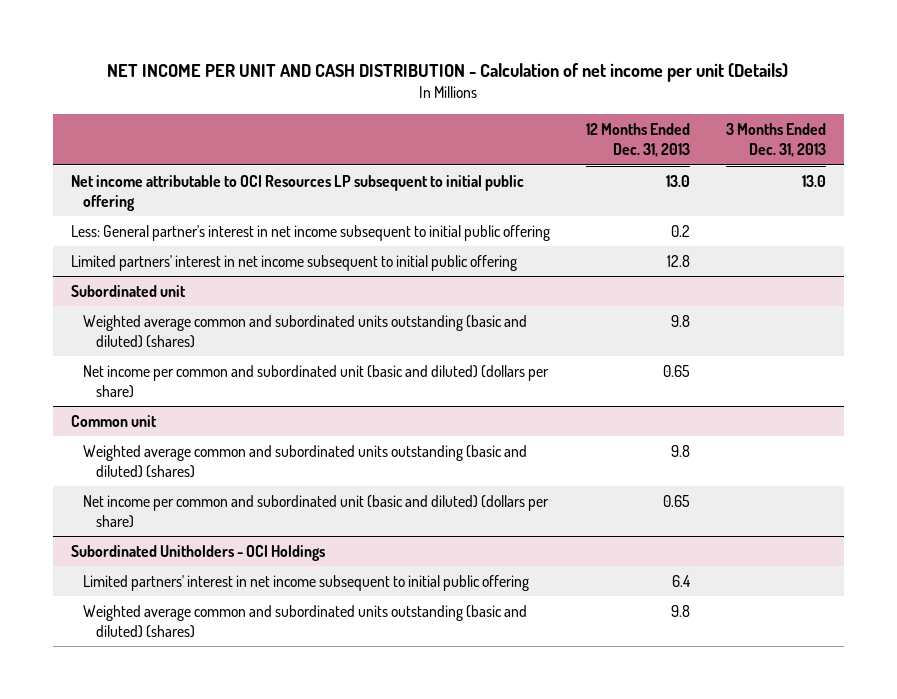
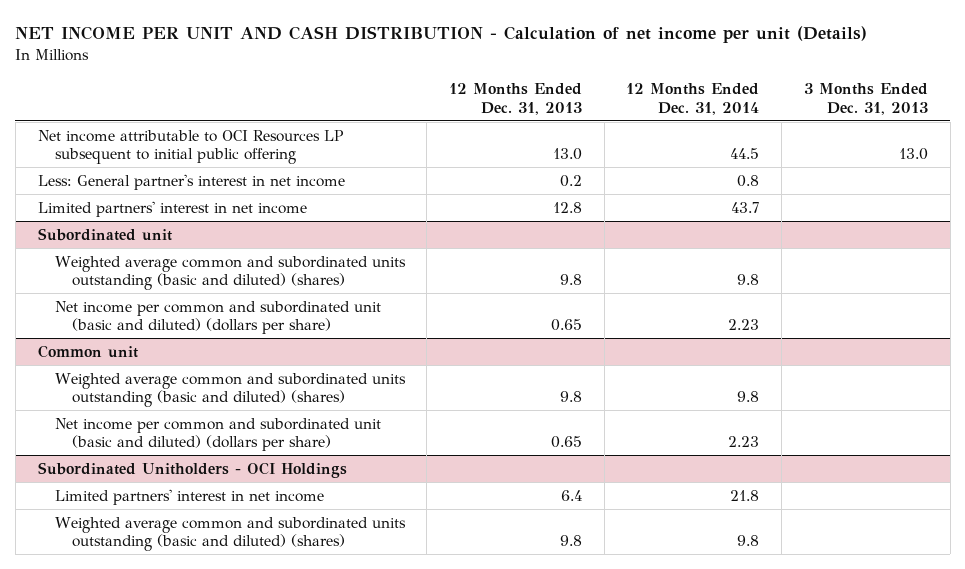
none -> [626,82,760,115] 12 Months Ended Dec. 31, 2014
[70,224,550,241] Less: General partner's interest in net income subsequent to initial public offering -> [37,173,345,190] Less: General partner's interest in net income
[70,254,517,271] Limited partners' interest in net income subsequent to initial public offering -> [37,200,307,217] Limited partners' interest in net income
[83,574,530,591] Limited partners' interest in net income subsequent to initial public offering -> [54,488,324,505] Limited partners' interest in net income

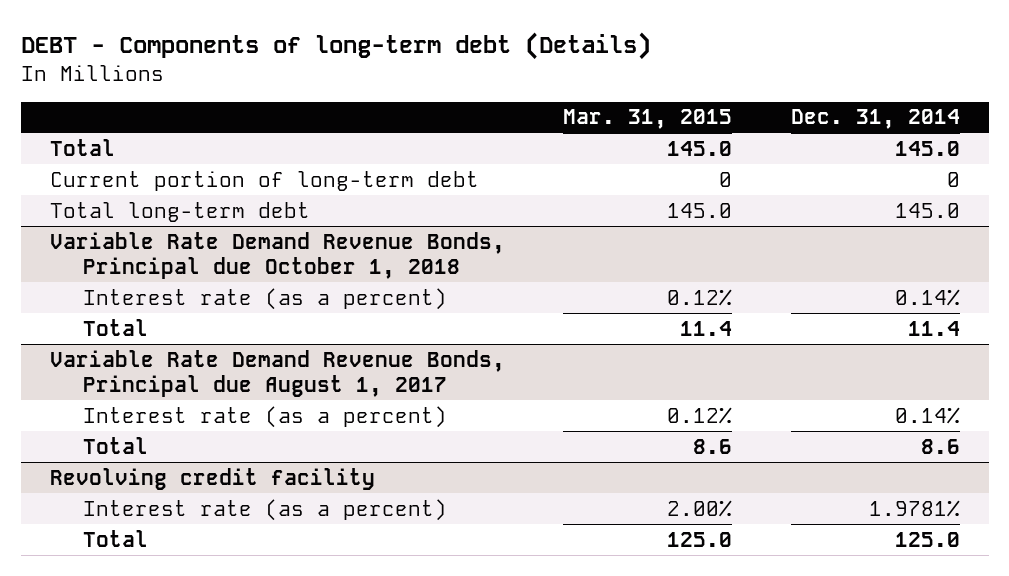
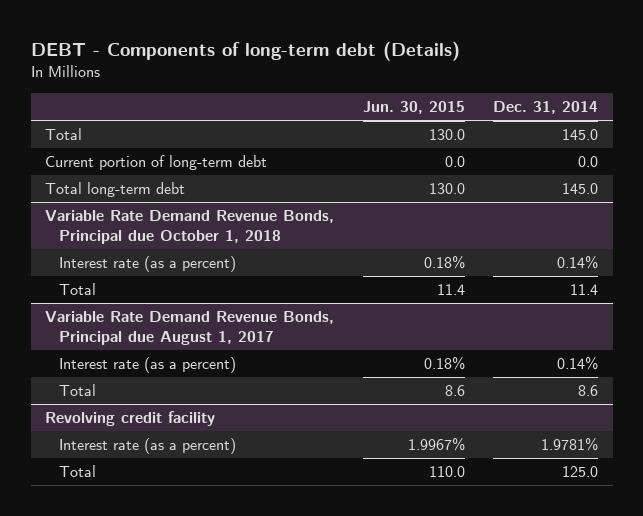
[563,109,733,130] Mar. 31, 2015 -> none
none -> [362,101,465,115] Jun. 30, 2015
[946,171,960,187] 0 -> [578,155,599,167] 0.0

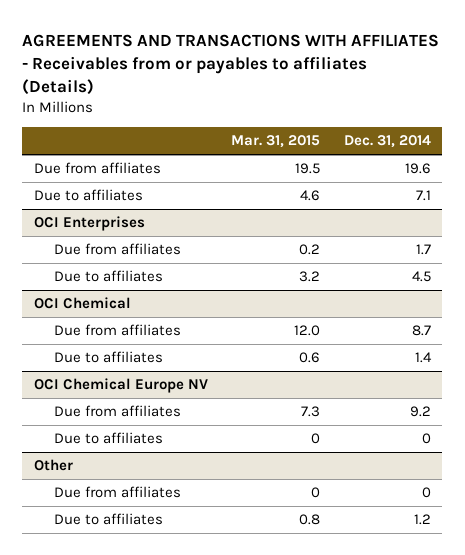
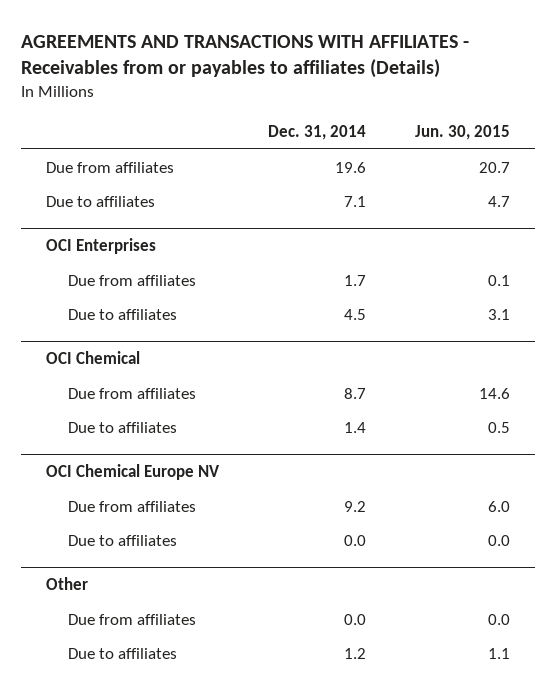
[231,135,321,149] Mar. 31, 2015 -> none
none -> [415,124,511,140] Jun. 30, 2015
[421,433,431,445] 0 -> [343,534,366,546] 0.0
[421,487,431,499] 0 -> [343,613,366,625] 0.0

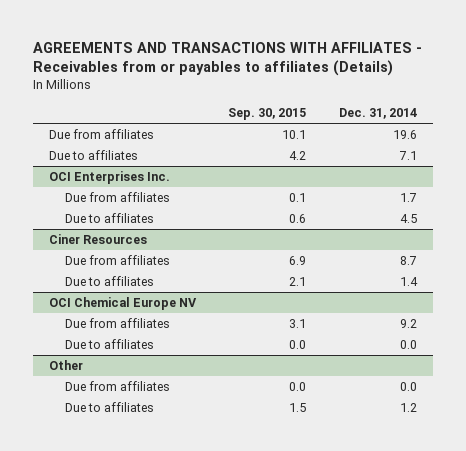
[415,124,511,140] Jun. 30, 2015 -> none
none -> [228,108,307,121] Sep. 30, 2015
[45,238,156,255] OCI Enterprises -> [49,171,171,185] OCI Enterprises Inc.
[45,351,140,365] OCI Chemical -> [49,234,148,245] Ciner Resources

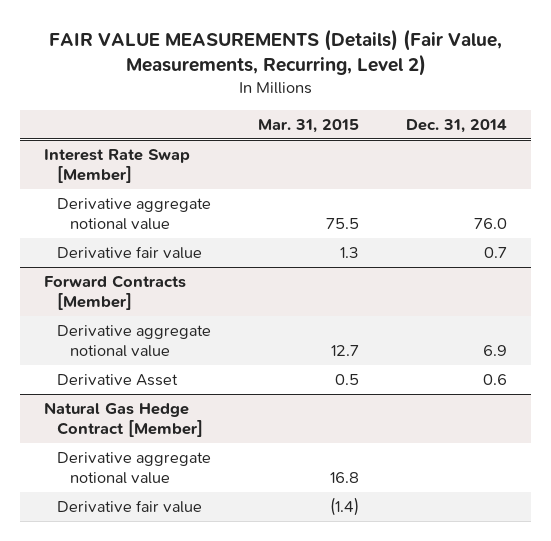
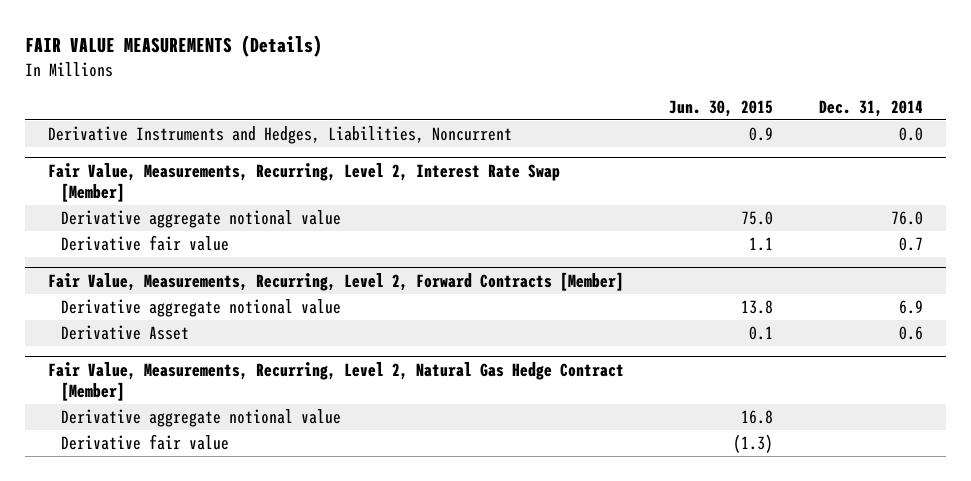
[48,28,502,77] FAIR VALUE MEASUREMENTS (Details) (Fair Value, Measurements, Recurring, Level 2) -> [24,35,322,58] FAIR VALUE MEASUREMENTS (Details)
[258,118,360,133] Mar. 31, 2015 -> none
none -> [669,99,774,117] Jun. 30, 2015
[43,149,190,184] Interest Rate Swap [Member] -> none
none -> [47,126,512,145] Derivative Instruments and Hedges, Liabilities, Noncurrent
none -> [47,162,560,202] Fair Value, Measurements, Recurring, Level 2, Interest Rate Swap [Member]
[43,275,186,311] Forward Contracts [Member] -> none
none -> [47,271,624,291] Fair Value, Measurements, Recurring, Level 2, Forward Contracts [Member]
[43,402,203,438] Natural Gas Hedge Contract [Member] -> none
none -> [47,361,624,401] Fair Value, Measurements, Recurring, Level 2, Natural Gas Hedge Contract [Member]

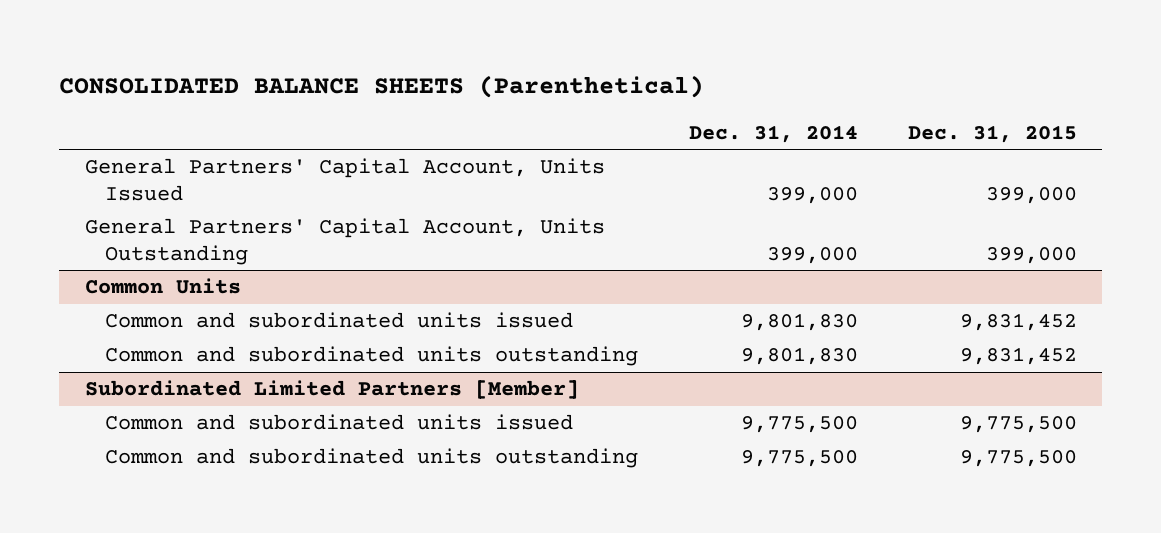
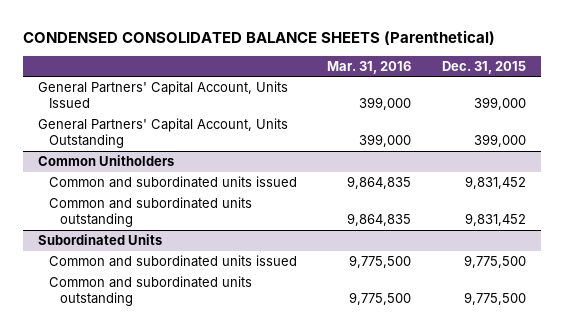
[59,75,705,99] CONSOLIDATED BALANCE SHEETS (Parenthetical) -> [23,29,496,45] CONDENSED CONSOLIDATED BALANCE SHEETS (Parenthetical)
[688,124,858,143] Dec. 31, 2014 -> none
none -> [327,60,412,74] Mar. 31, 2016
[84,278,241,295] Common Units -> [38,154,175,166] Common Unitholders
[84,380,579,400] Subordinated Limited Partners [Member] -> [38,233,163,245] Subordinated Units

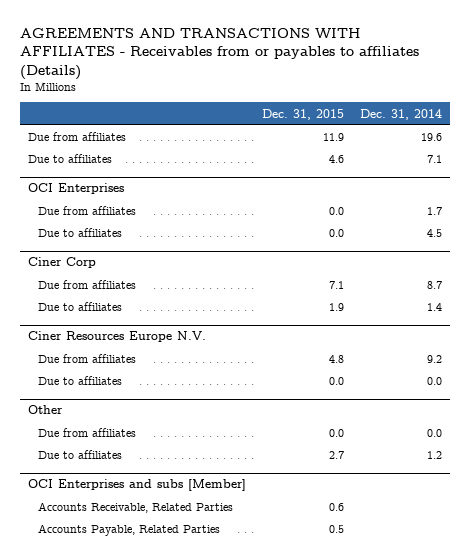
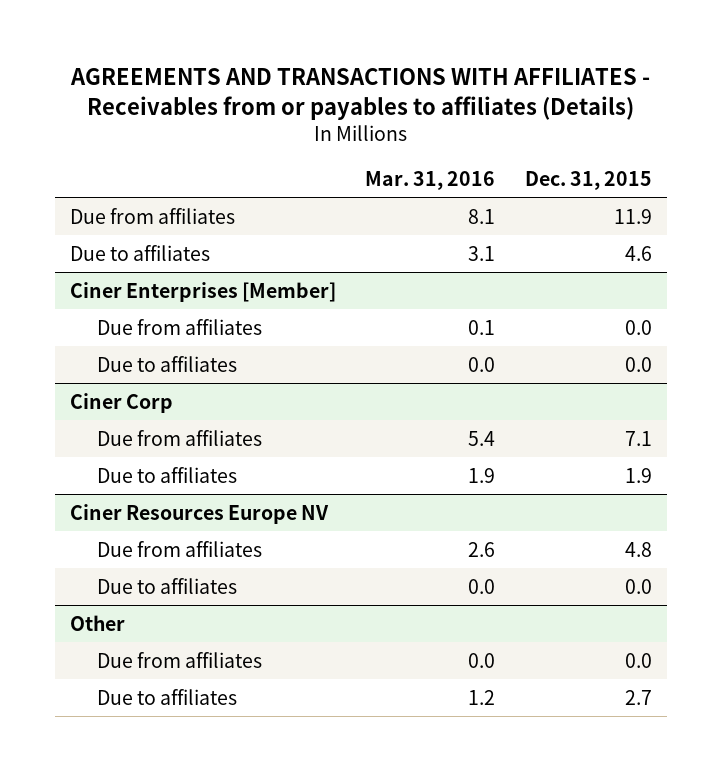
[359,108,442,120] Dec. 31, 2014 -> none
none -> [365,170,496,190] Mar. 31, 2016
[27,183,124,195] OCI Enterprises -> none
none -> [69,281,336,302] Ciner Enterprises [Member]
[27,331,206,343] Ciner Resources Europe N.V. -> [69,503,329,524] Ciner Resources Europe NV
[27,479,246,492] OCI Enterprises and subs [Member] -> none
[38,502,234,514] Accounts Receivable, Related Parties -> none
[38,524,221,537] Accounts Payable, Related Parties -> none

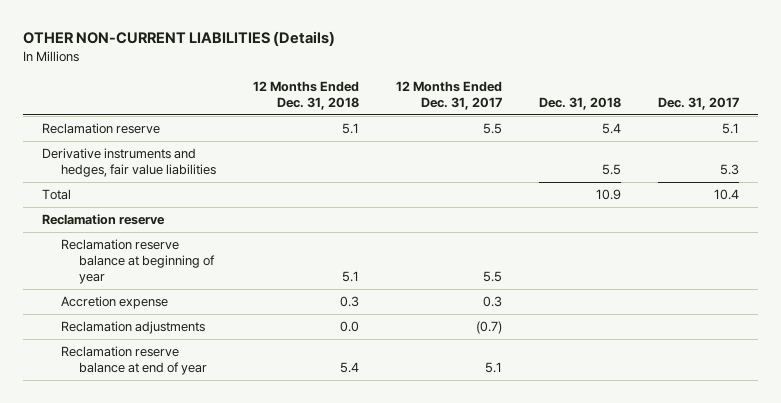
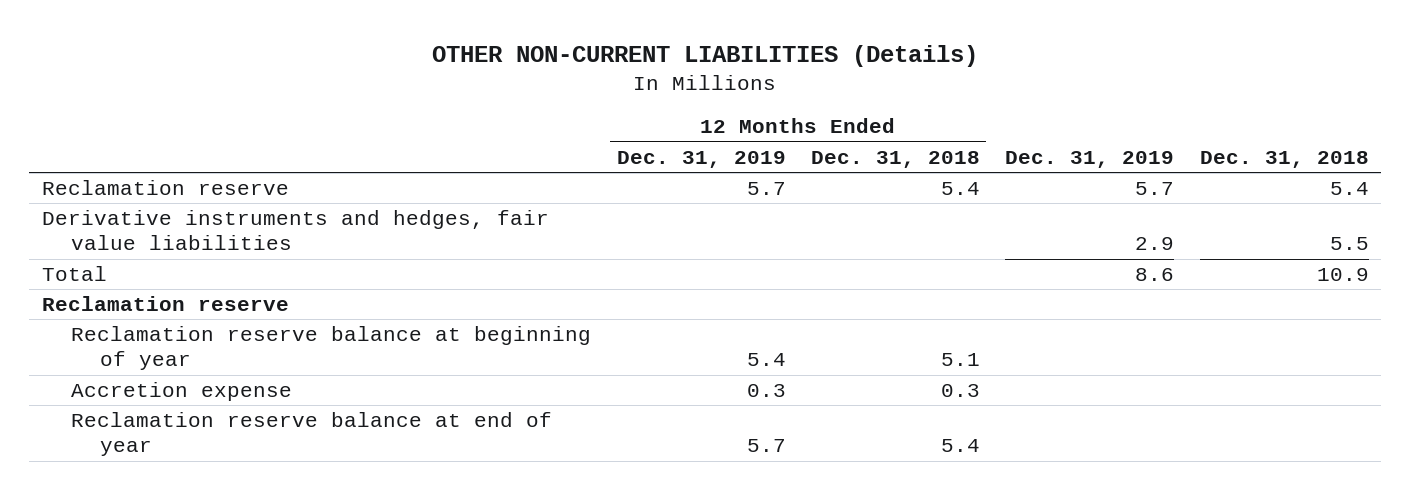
[395,80,502,111] 12 Months Ended Dec. 31, 2017 -> none
[658,97,740,111] Dec. 31, 2017 -> none
none -> [616,150,786,168] Dec. 31, 2019
none -> [1005,150,1175,168] Dec. 31, 2019
[341,122,359,134] 5.1 -> [940,182,980,196] 5.4
[60,320,205,334] Reclamation adjustments -> none

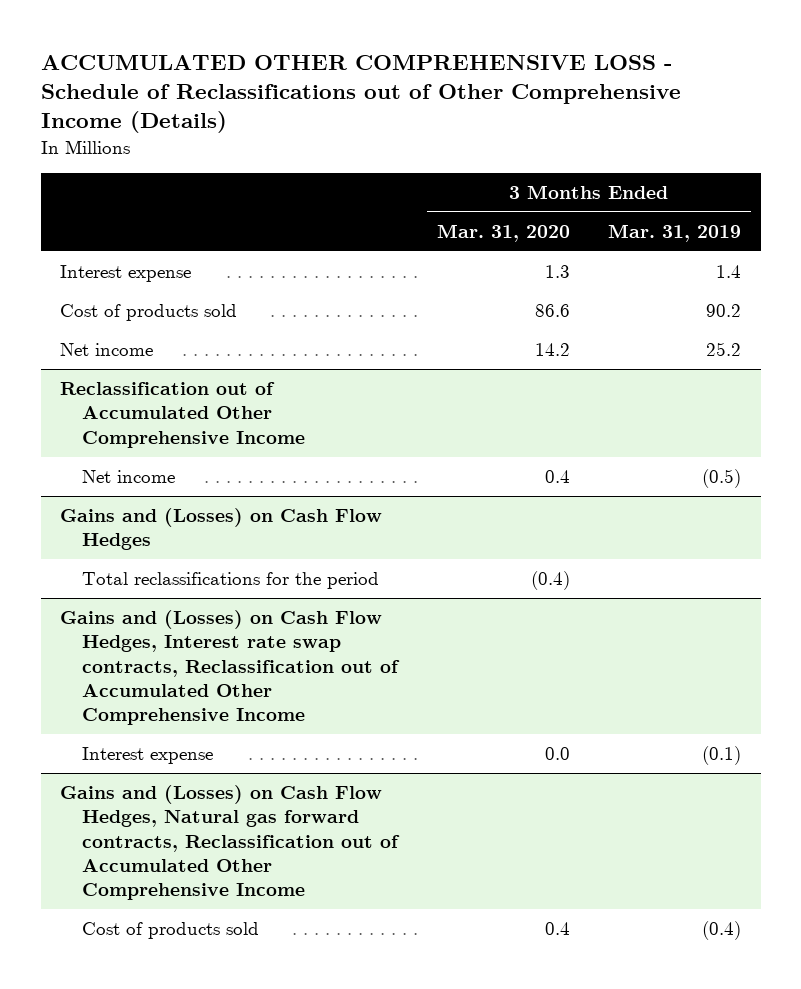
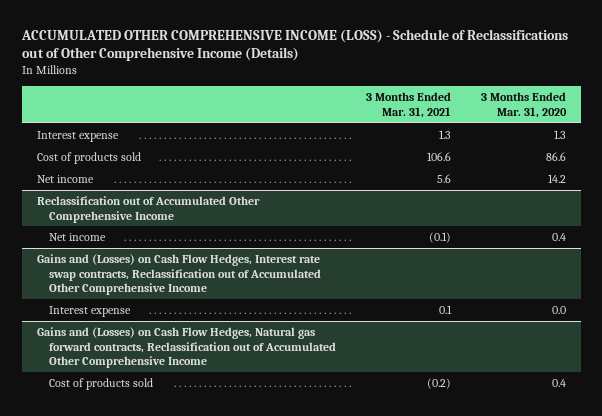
[40,54,681,134] ACCUMULATED OTHER COMPREHENSIVE LOSS - Schedule of Reclassifications out of Other Comprehensive Income (Details) -> [20,29,568,62] ACCUMULATED OTHER COMPREHENSIVE INCOME (LOSS) - Schedule of Reclassifications out of Other Comprehensive Income (Details)
[608,223,742,242] Mar. 31, 2019 -> none
none -> [366,92,452,118] 3 Months Ended Mar. 31, 2021
[59,508,382,551] Gains and (Losses) on Cash Flow Hedges -> none
[82,572,380,590] Total reclassifications for the period -> none

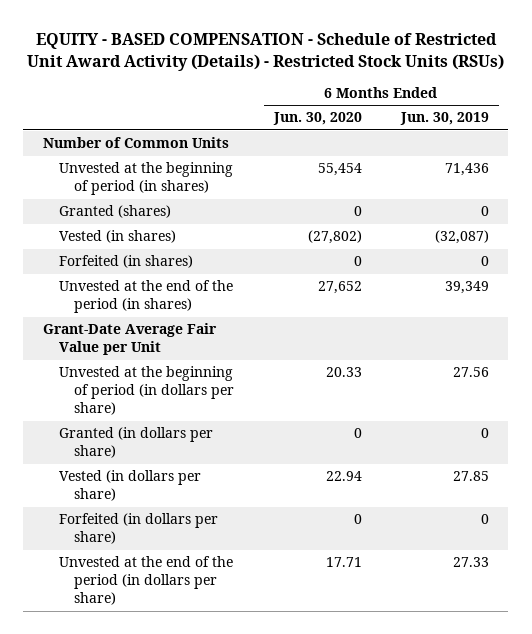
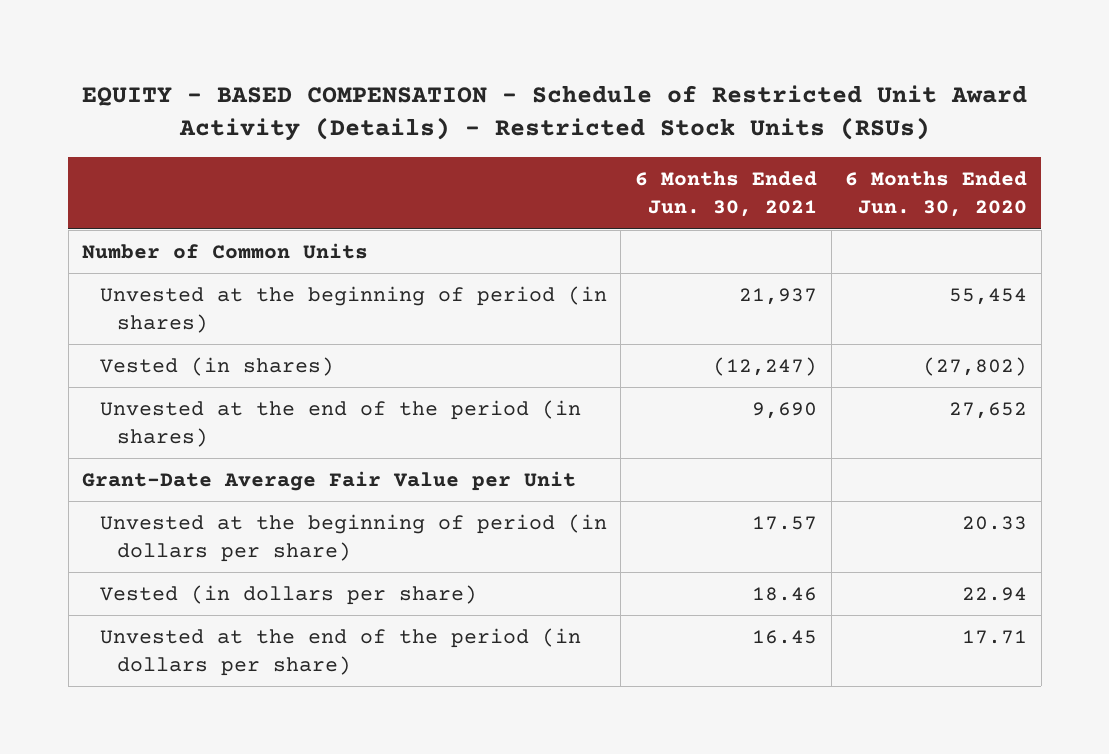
[399,112,489,126] Jun. 30, 2019 -> none
none -> [634,171,817,218] 6 Months Ended Jun. 30, 2021
[58,205,171,219] Granted (shares) -> none
[58,255,193,269] Forfeited (in shares) -> none
[58,427,213,459] Granted (in dollars per share) -> none
[58,513,218,545] Forfeited (in dollars per share) -> none

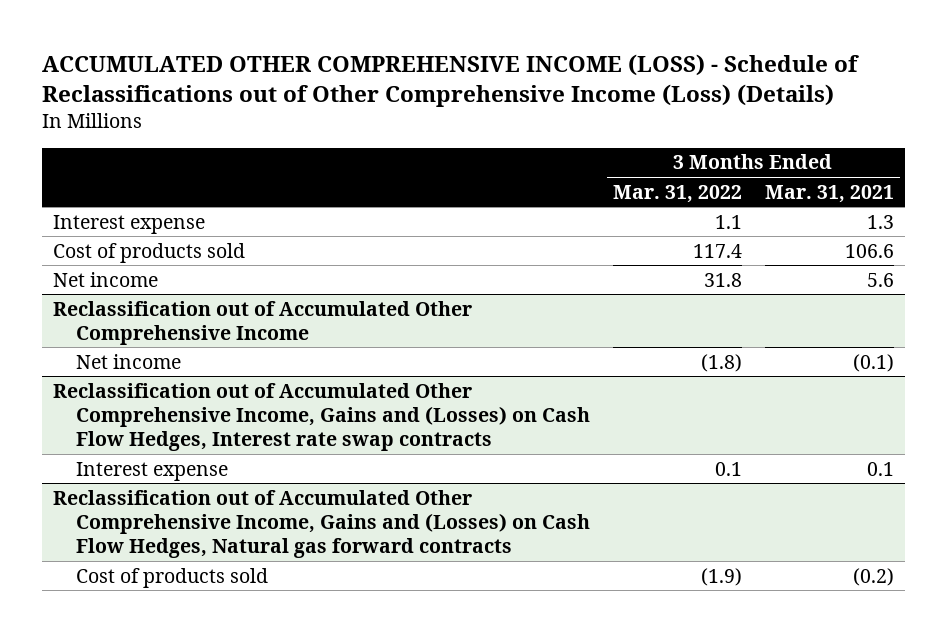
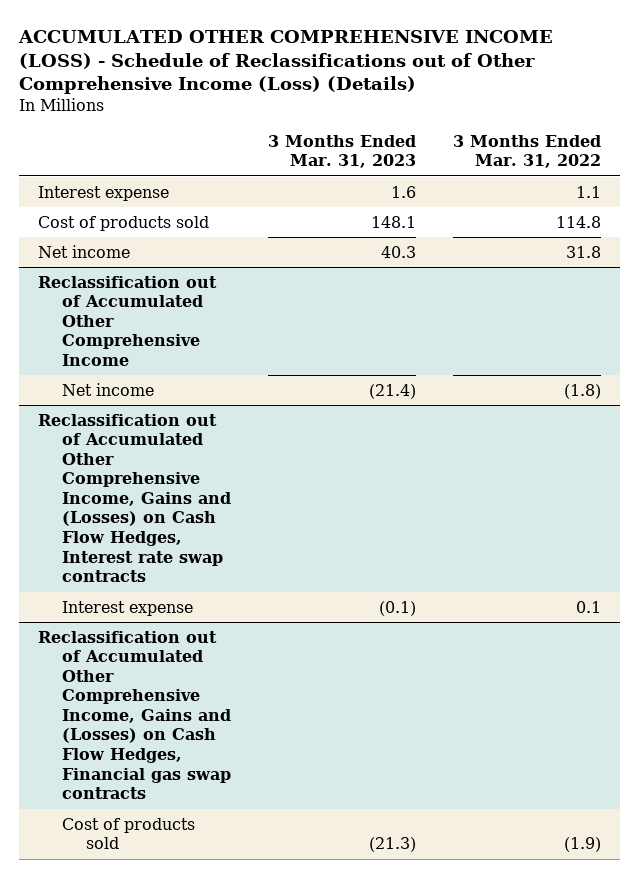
[764,184,894,203] Mar. 31, 2021 -> none
none -> [268,134,417,169] 3 Months Ended Mar. 31, 2023
[692,243,742,258] 117.4 -> [556,215,602,228] 114.8
[53,489,590,559] Reclassification out of Accumulated Other Comprehensive Income, Gains and (Losses) on Cash Flow Hedges, Natural gas forward contracts -> [37,630,232,800] Reclassification out of Accumulated Other Comprehensive Income, Gains and (Losses) on Cash Flow Hedges, Financial gas swap contracts

